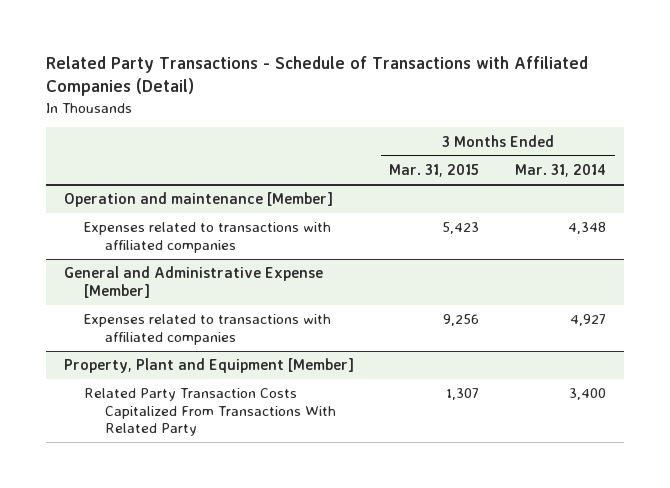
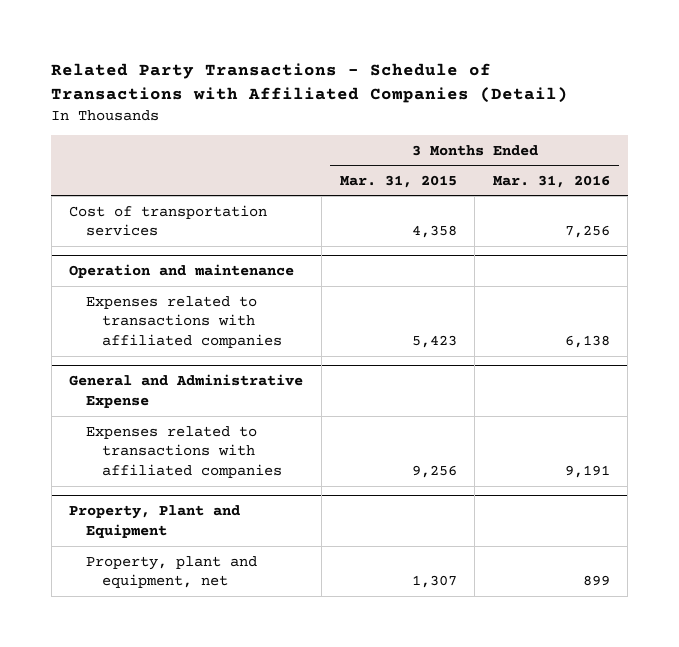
[514,164,606,178] Mar. 31, 2014 -> none
none -> [492,174,610,188] Mar. 31, 2016
none -> [69,204,268,237] Cost of transportation services
[63,192,333,208] Operation and maintenance [Member] -> [69,264,295,279] Operation and maintenance
[63,266,323,298] General and Administrative Expense [Member] -> [69,374,304,409] General and Administrative Expense
[63,358,354,374] Property, Plant and Equipment [Member] -> [69,505,241,539] Property, Plant and Equipment
[84,388,336,437] Related Party Transaction Costs Capitalized From Transactions With Related Party -> [85,555,257,589] Property, plant and equipment, net

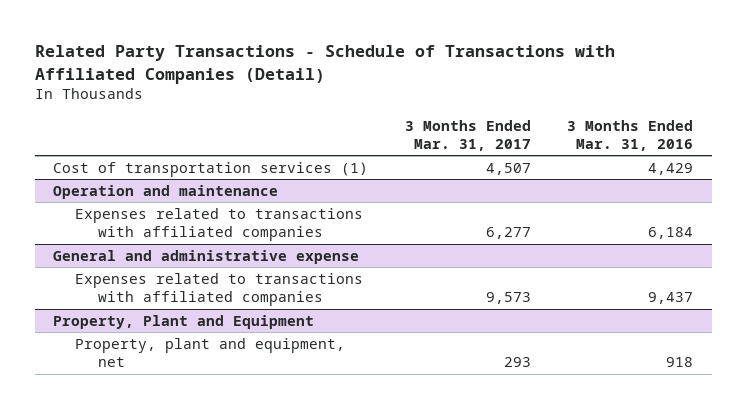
[339,174,457,188] Mar. 31, 2015 -> none
none -> [404,119,531,151] 3 Months Ended Mar. 31, 2017
[69,204,268,237] Cost of transportation services -> [53,161,369,177] Cost of transportation services (1)
[564,225,610,239] 7,256 -> [648,162,694,175] 4,429
[564,334,610,348] 6,138 -> [648,227,694,240] 6,184
[69,374,304,409] General and Administrative Expense -> [53,249,360,264] General and administrative expense
[564,464,610,478] 9,191 -> [648,292,694,305] 9,437
[582,575,610,587] 899 -> [666,357,694,368] 918

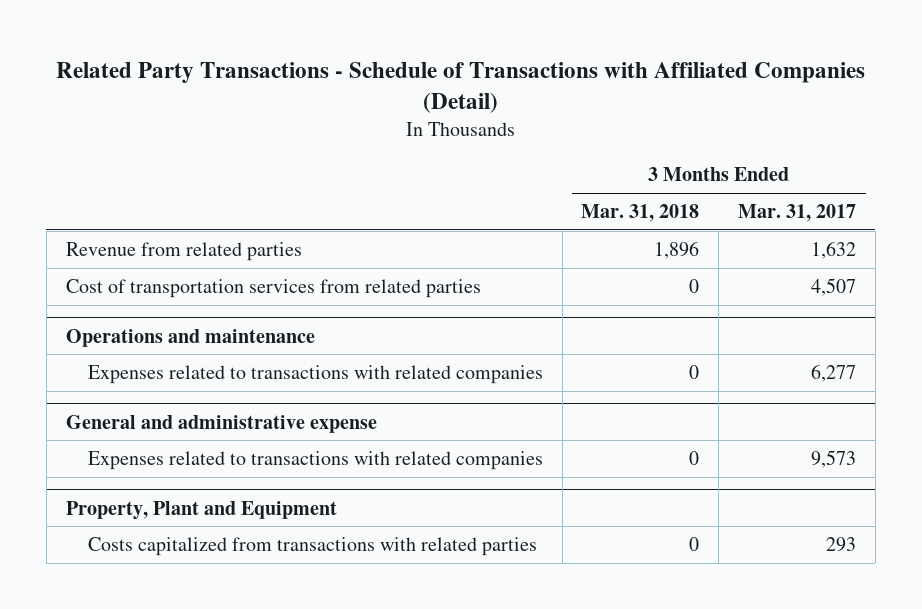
[567,119,694,151] 3 Months Ended Mar. 31, 2016 -> none
none -> [581,204,700,223] Mar. 31, 2018
none -> [65,242,302,262] Revenue from related parties
[53,161,369,177] Cost of transportation services (1) -> [65,279,481,299] Cost of transportation services from related parties
[53,184,279,199] Operation and maintenance -> [65,328,315,347] Operations and maintenance
[75,207,364,242] Expenses related to transactions with affiliated companies -> [87,365,543,385] Expenses related to transactions with related companies
[75,272,364,307] Expenses related to transactions with affiliated companies -> [87,451,543,471] Expenses related to transactions with related companies
[75,337,346,368] Property, plant and equipment, net -> [87,537,537,557] Costs capitalized from transactions with related parties

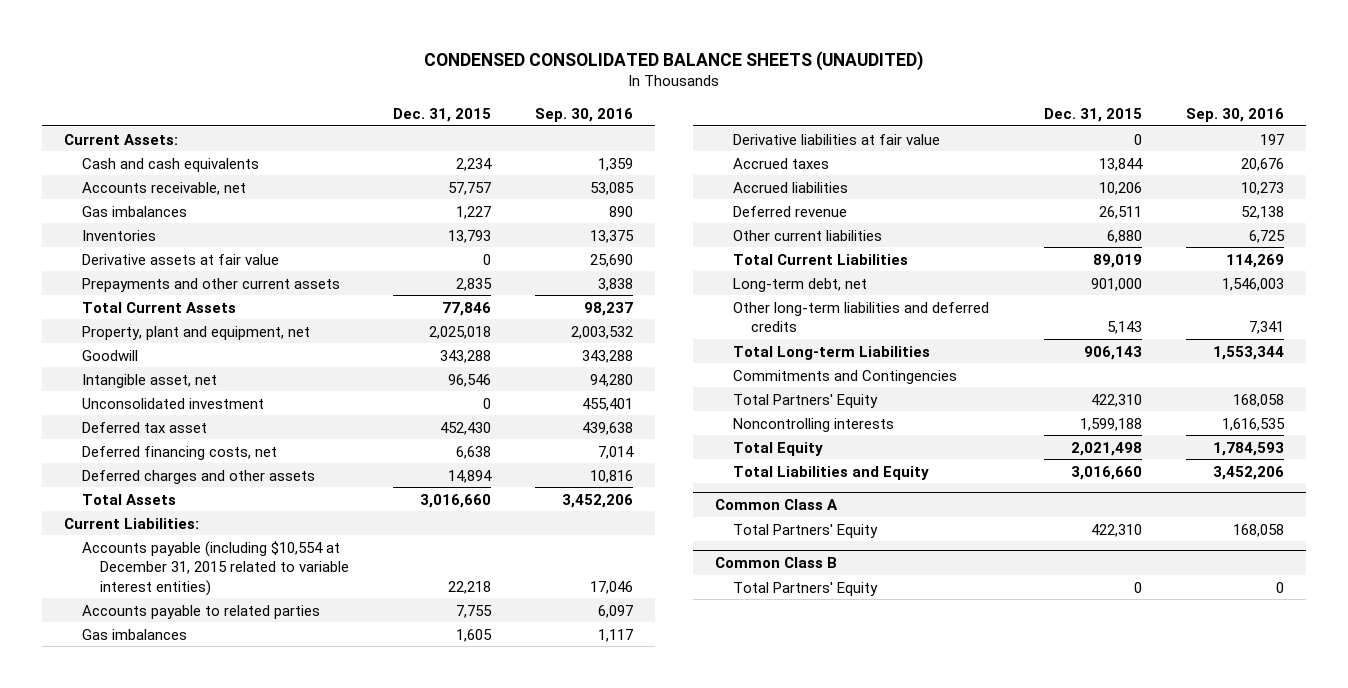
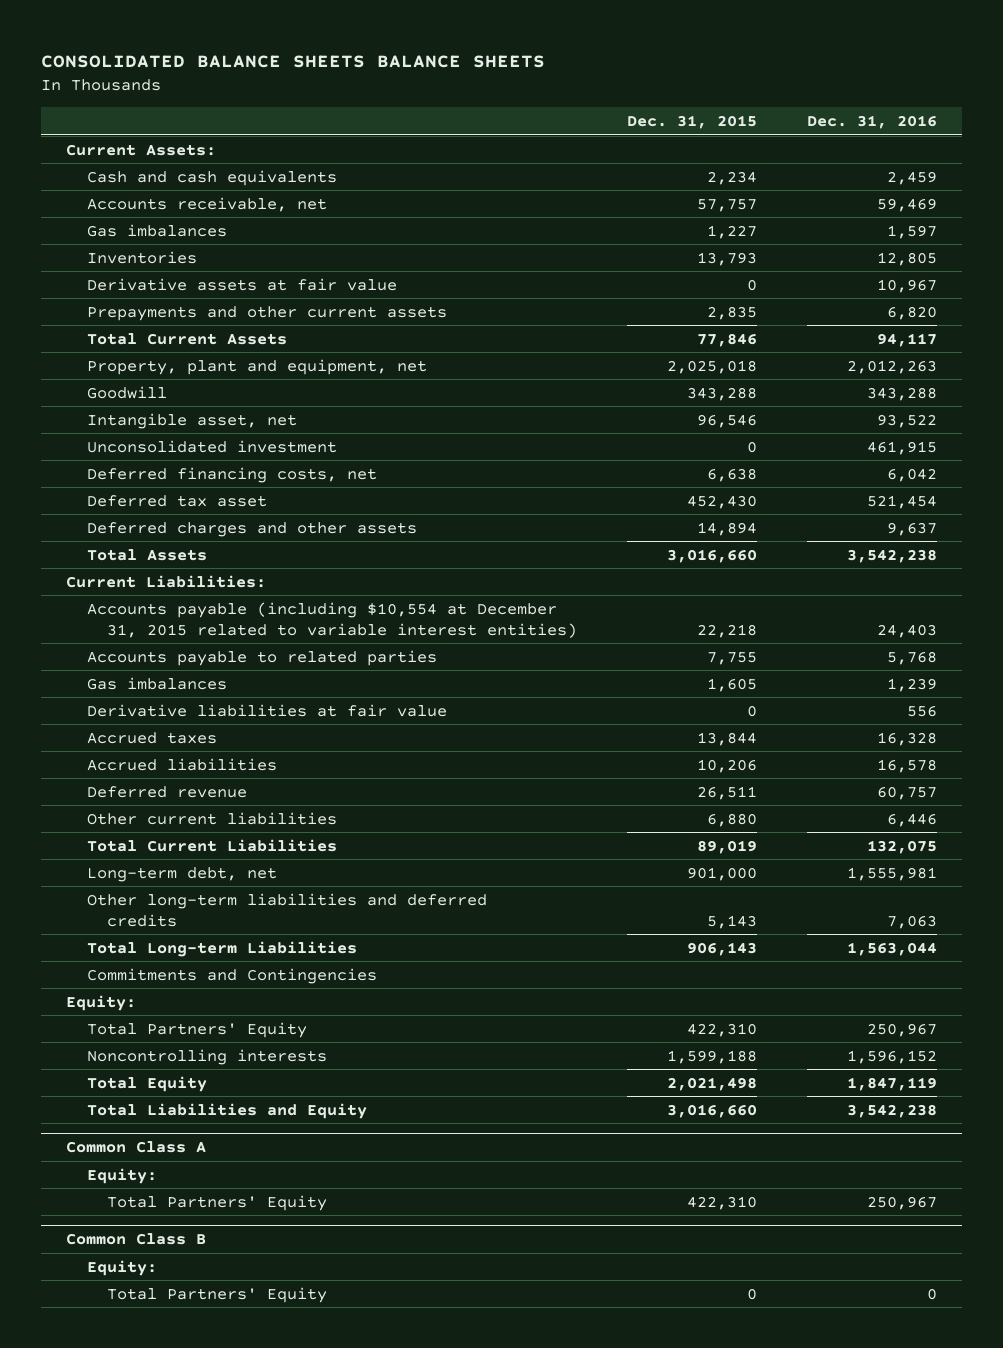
[423,50,923,71] CONDENSED CONSOLIDATED BALANCE SHEETS (UNAUDITED) -> [41,55,546,69] CONSOLIDATED BALANCE SHEETS BALANCE SHEETS
[535,107,634,122] Sep. 30, 2016 -> none
none -> [806,114,937,129] Dec. 31, 2016
[82,421,208,433] Deferred tax asset -> [86,494,267,507] Deferred tax asset
none -> [65,994,136,1011] Equity:
none -> [86,1167,157,1184] Equity:
none -> [86,1259,157,1276] Equity:

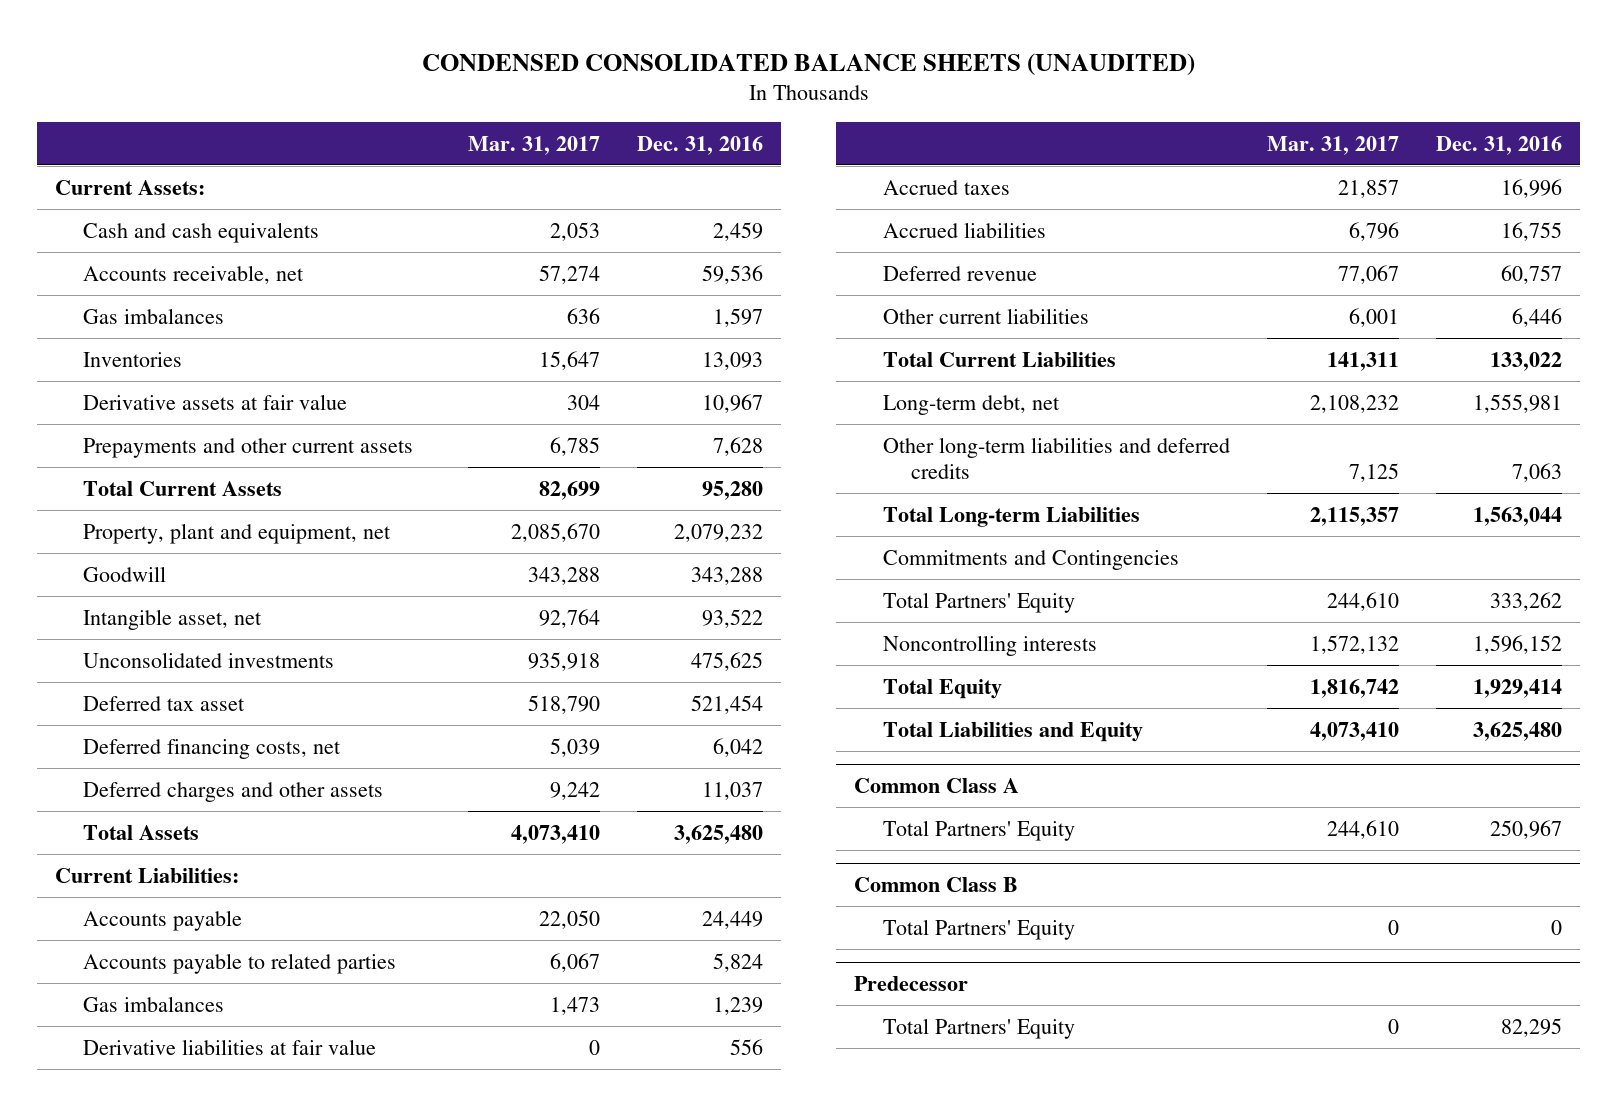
[41,55,546,69] CONSOLIDATED BALANCE SHEETS BALANCE SHEETS -> [421,52,1195,76] CONDENSED CONSOLIDATED BALANCE SHEETS (UNAUDITED)
[627,114,758,129] Dec. 31, 2015 -> none
none -> [467,135,600,155] Mar. 31, 2017
[876,197,937,212] 59,469 -> [701,264,763,284] 59,536
[876,251,937,266] 12,805 -> [701,351,763,370] 13,093
[886,305,937,320] 6,820 -> [712,436,763,456] 7,628
[876,332,937,347] 94,117 -> [701,480,763,500] 95,280
[846,359,937,374] 2,012,263 -> [673,523,763,542] 2,079,232
[86,439,337,453] Unconsolidated investment -> [83,651,335,668] Unconsolidated investments
[866,440,937,455] 461,915 -> [690,651,763,671] 475,625
[86,466,377,483] Deferred financing costs, net -> [83,738,342,759] Deferred financing costs, net
[886,521,937,536] 9,637 -> [701,781,763,800] 11,037
[846,548,937,563] 3,542,238 -> [673,824,763,844] 3,625,480
[86,601,578,638] Accounts payable (including $10,554 at December 31, 2015 related to variable interest entities) -> none
none -> [83,909,243,931] Accounts payable
[886,650,937,665] 5,768 -> [712,952,763,972] 5,824
[876,731,937,746] 16,328 -> [1500,178,1562,198] 16,996
[876,758,937,773] 16,578 -> [1500,221,1562,241] 16,755
[866,839,937,854] 132,075 -> [1489,351,1562,371] 133,022
[65,994,136,1011] Equity: -> none
[866,1022,937,1037] 250,967 -> [1489,591,1562,611] 333,262
[846,1076,937,1091] 1,847,119 -> [1472,678,1562,698] 1,929,414
[846,1103,937,1118] 3,542,238 -> [1472,721,1562,741] 3,625,480
[86,1167,157,1184] Equity: -> none
[86,1259,157,1276] Equity: -> none
none -> [854,975,969,991] Predecessor
none -> [882,1017,1075,1039] Total Partners' Equity

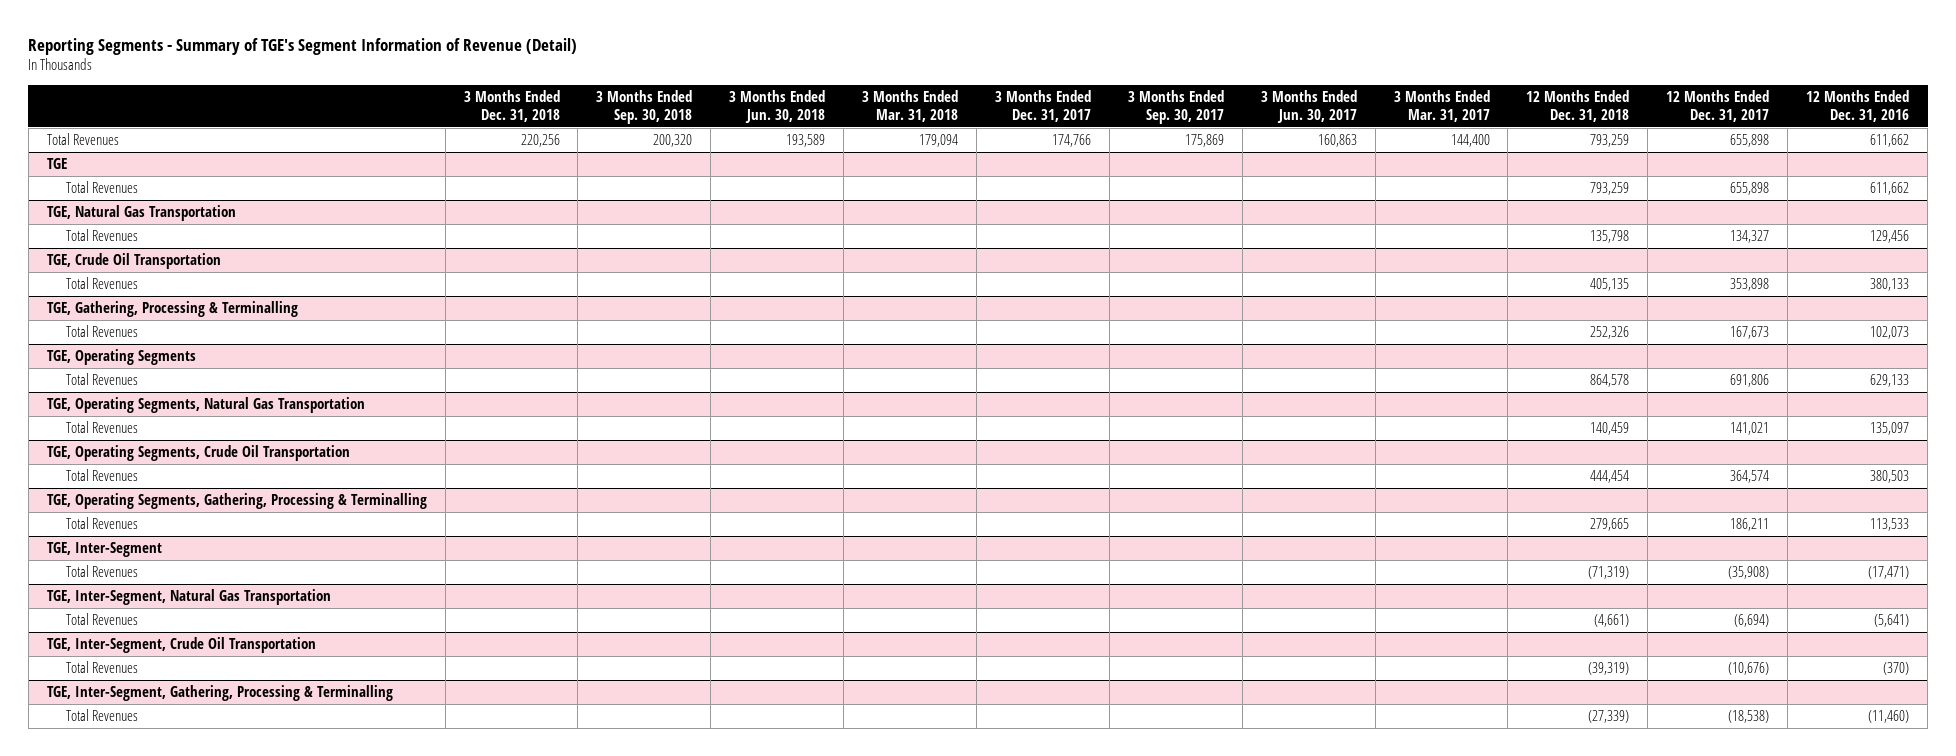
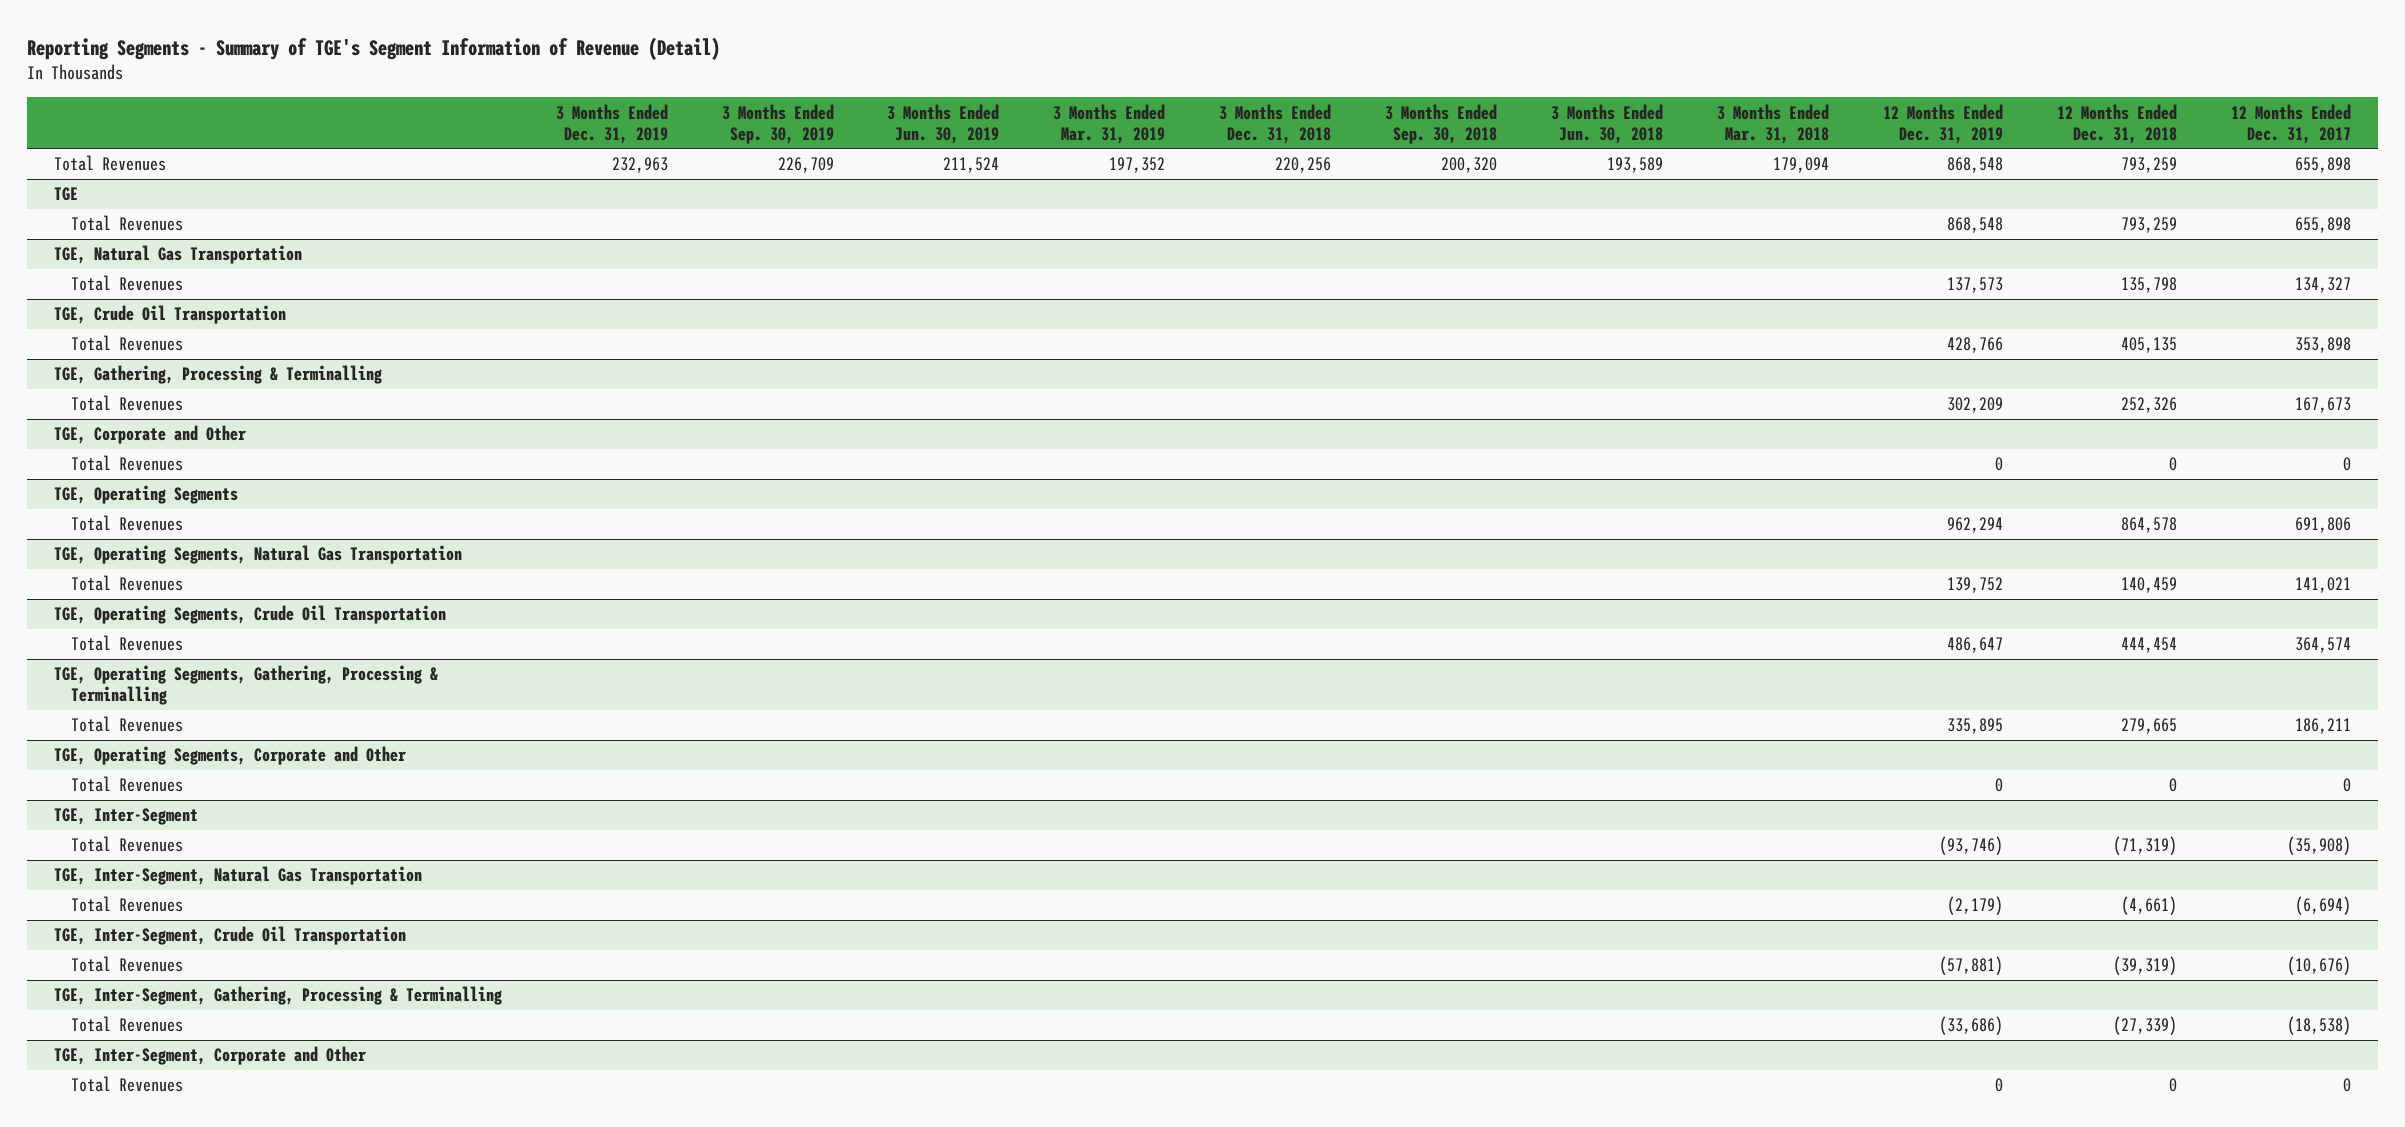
[994,89,1091,123] 3 Months Ended Dec. 31, 2017 -> none
[1127,89,1224,125] 3 Months Ended Sep. 30, 2017 -> none
[1260,89,1357,124] 3 Months Ended Jun. 30, 2017 -> none
[1393,89,1490,123] 3 Months Ended Mar. 31, 2017 -> none
[1806,89,1910,123] 12 Months Ended Dec. 31, 2016 -> none
none -> [555,103,668,144] 3 Months Ended Dec. 31, 2019
none -> [721,103,834,144] 3 Months Ended Sep. 30, 2019
none -> [887,103,1000,144] 3 Months Ended Jun. 30, 2019
none -> [1053,103,1166,144] 3 Months Ended Mar. 31, 2019
none -> [1883,103,2004,144] 12 Months Ended Dec. 31, 2019
none -> [53,425,246,445] TGE, Corporate and Other
none -> [71,455,184,472] Total Revenues
none -> [53,746,406,766] TGE, Operating Segments, Corporate and Other
none -> [71,776,184,793] Total Revenues
none -> [53,1046,366,1066] TGE, Inter-Segment, Corporate and Other
none -> [71,1076,184,1093] Total Revenues

